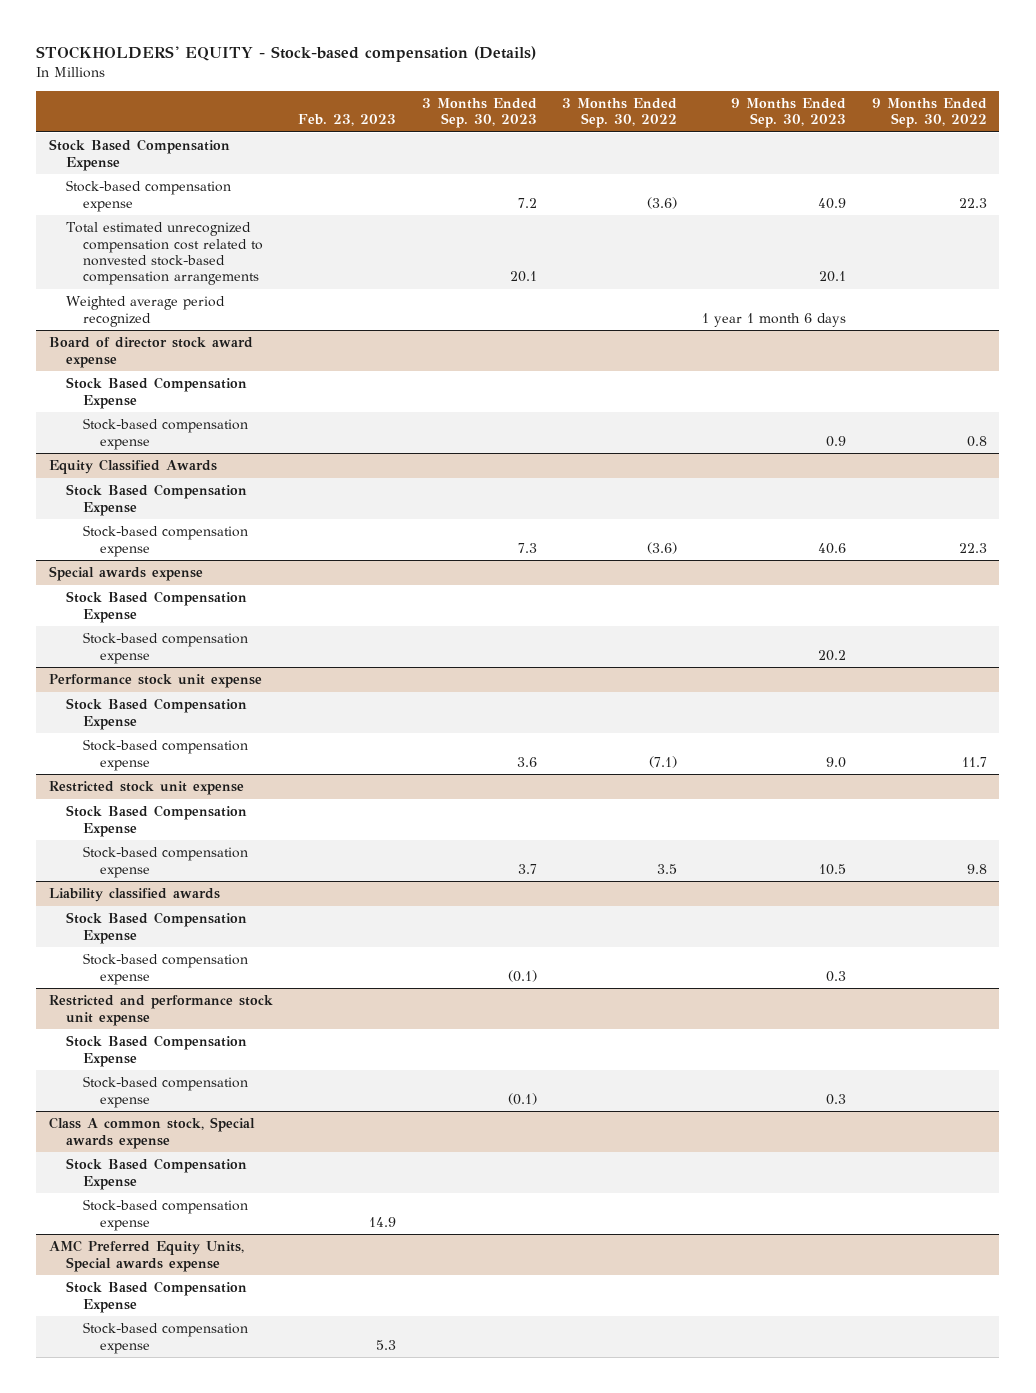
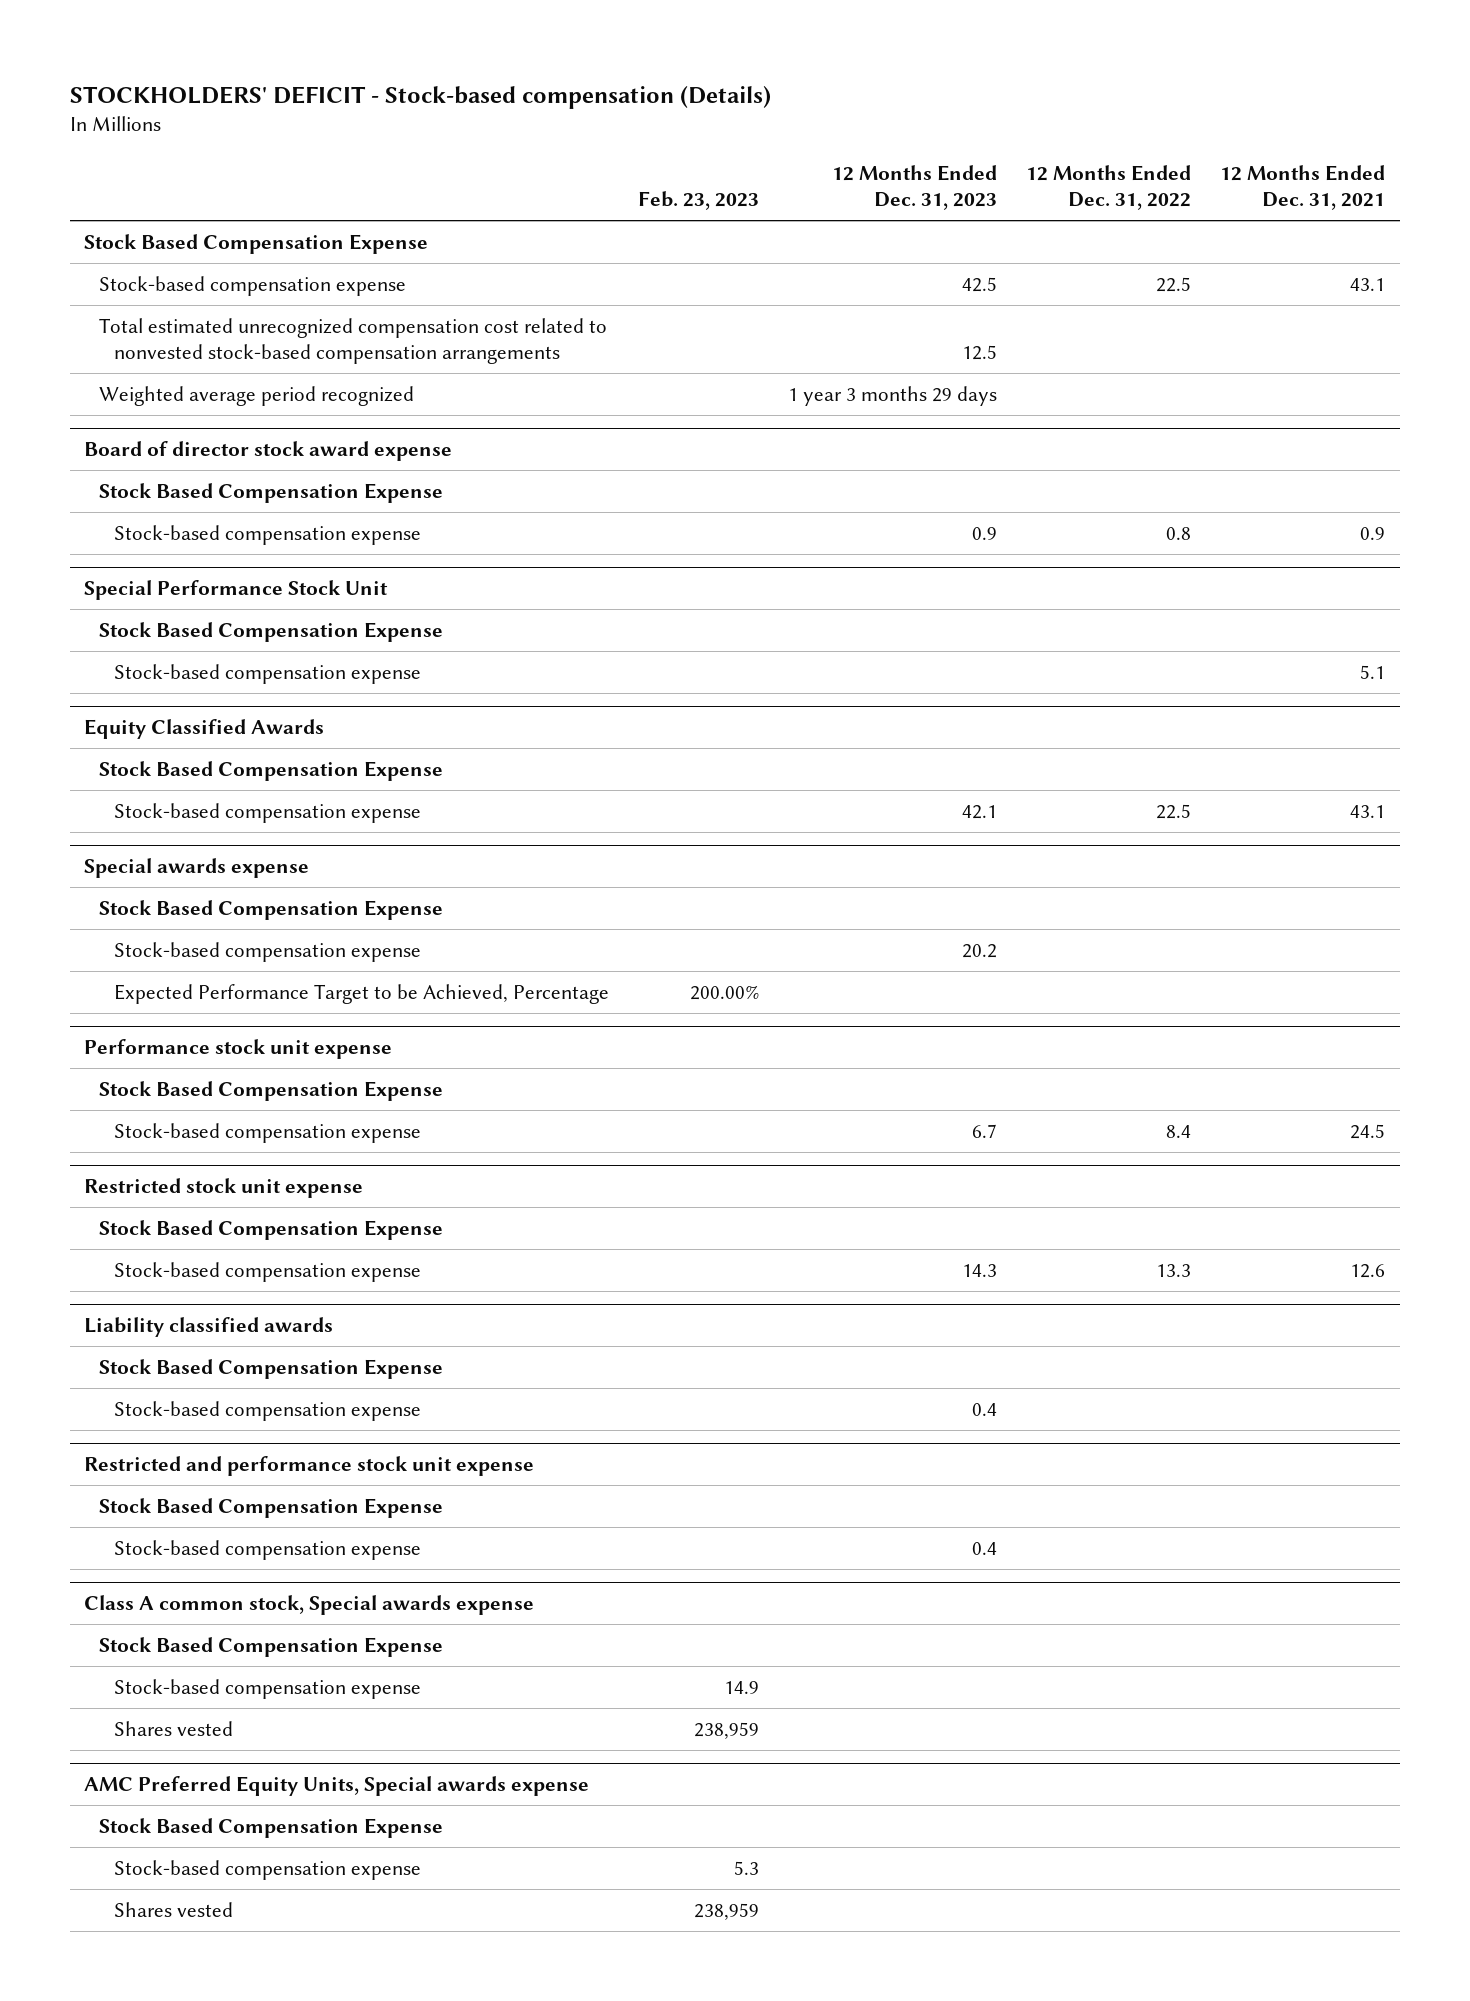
[36,45,537,62] STOCKHOLDERS' EQUITY - Stock-based compensation (Details) -> [69,85,771,109] STOCKHOLDERS' DEFICIT - Stock-based compensation (Details)
[421,98,537,129] 3 Months Ended Sep. 30, 2023 -> none
[561,98,677,129] 3 Months Ended Sep. 30, 2022 -> none
[731,98,847,129] 9 Months Ended Sep. 30, 2023 -> none
[871,98,987,129] 9 Months Ended Sep. 30, 2022 -> none
none -> [832,164,998,211] 12 Months Ended Dec. 31, 2023
none -> [1026,164,1192,211] 12 Months Ended Dec. 31, 2022
none -> [1220,164,1386,211] 12 Months Ended Dec. 31, 2021
none -> [84,580,389,601] Special Performance Stock Unit
none -> [99,621,444,642] Stock Based Compensation Expense
none -> [114,663,422,684] Stock-based compensation expense
none -> [114,983,610,1004] Expected Performance Target to be Achieved, Percentage
none -> [114,1720,234,1736] Shares vested
none -> [114,1901,234,1917] Shares vested

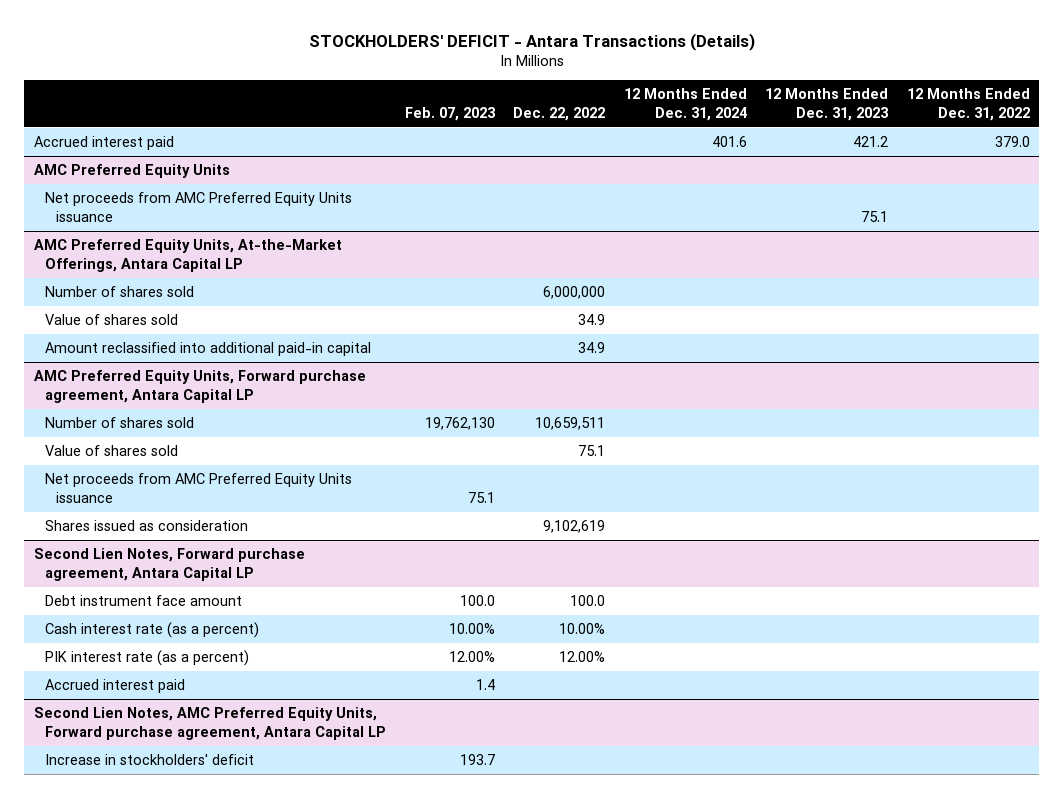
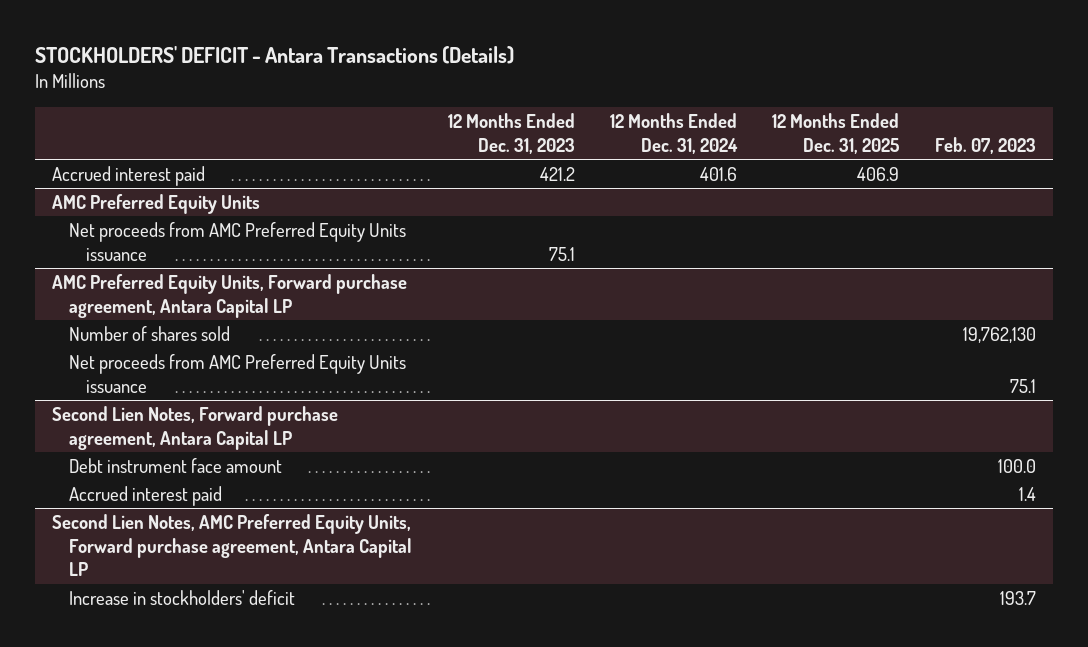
[513,107,606,122] Dec. 22, 2022 -> none
[906,88,1030,122] 12 Months Ended Dec. 31, 2022 -> none
none -> [772,113,900,154] 12 Months Ended Dec. 31, 2025
[33,239,342,272] AMC Preferred Equity Units, At-the-Market Offerings, Antara Capital LP -> none
[45,286,195,298] Number of shares sold -> none
[45,314,179,326] Value of shares sold -> none
[45,342,372,357] Amount reclassified into additional paid-in capital -> none
[45,445,179,457] Value of shares sold -> none
[45,520,249,532] Shares issued as consideration -> none
[45,622,260,639] Cash interest rate (as a percent) -> none
[45,650,250,667] PIK interest rate (as a percent) -> none

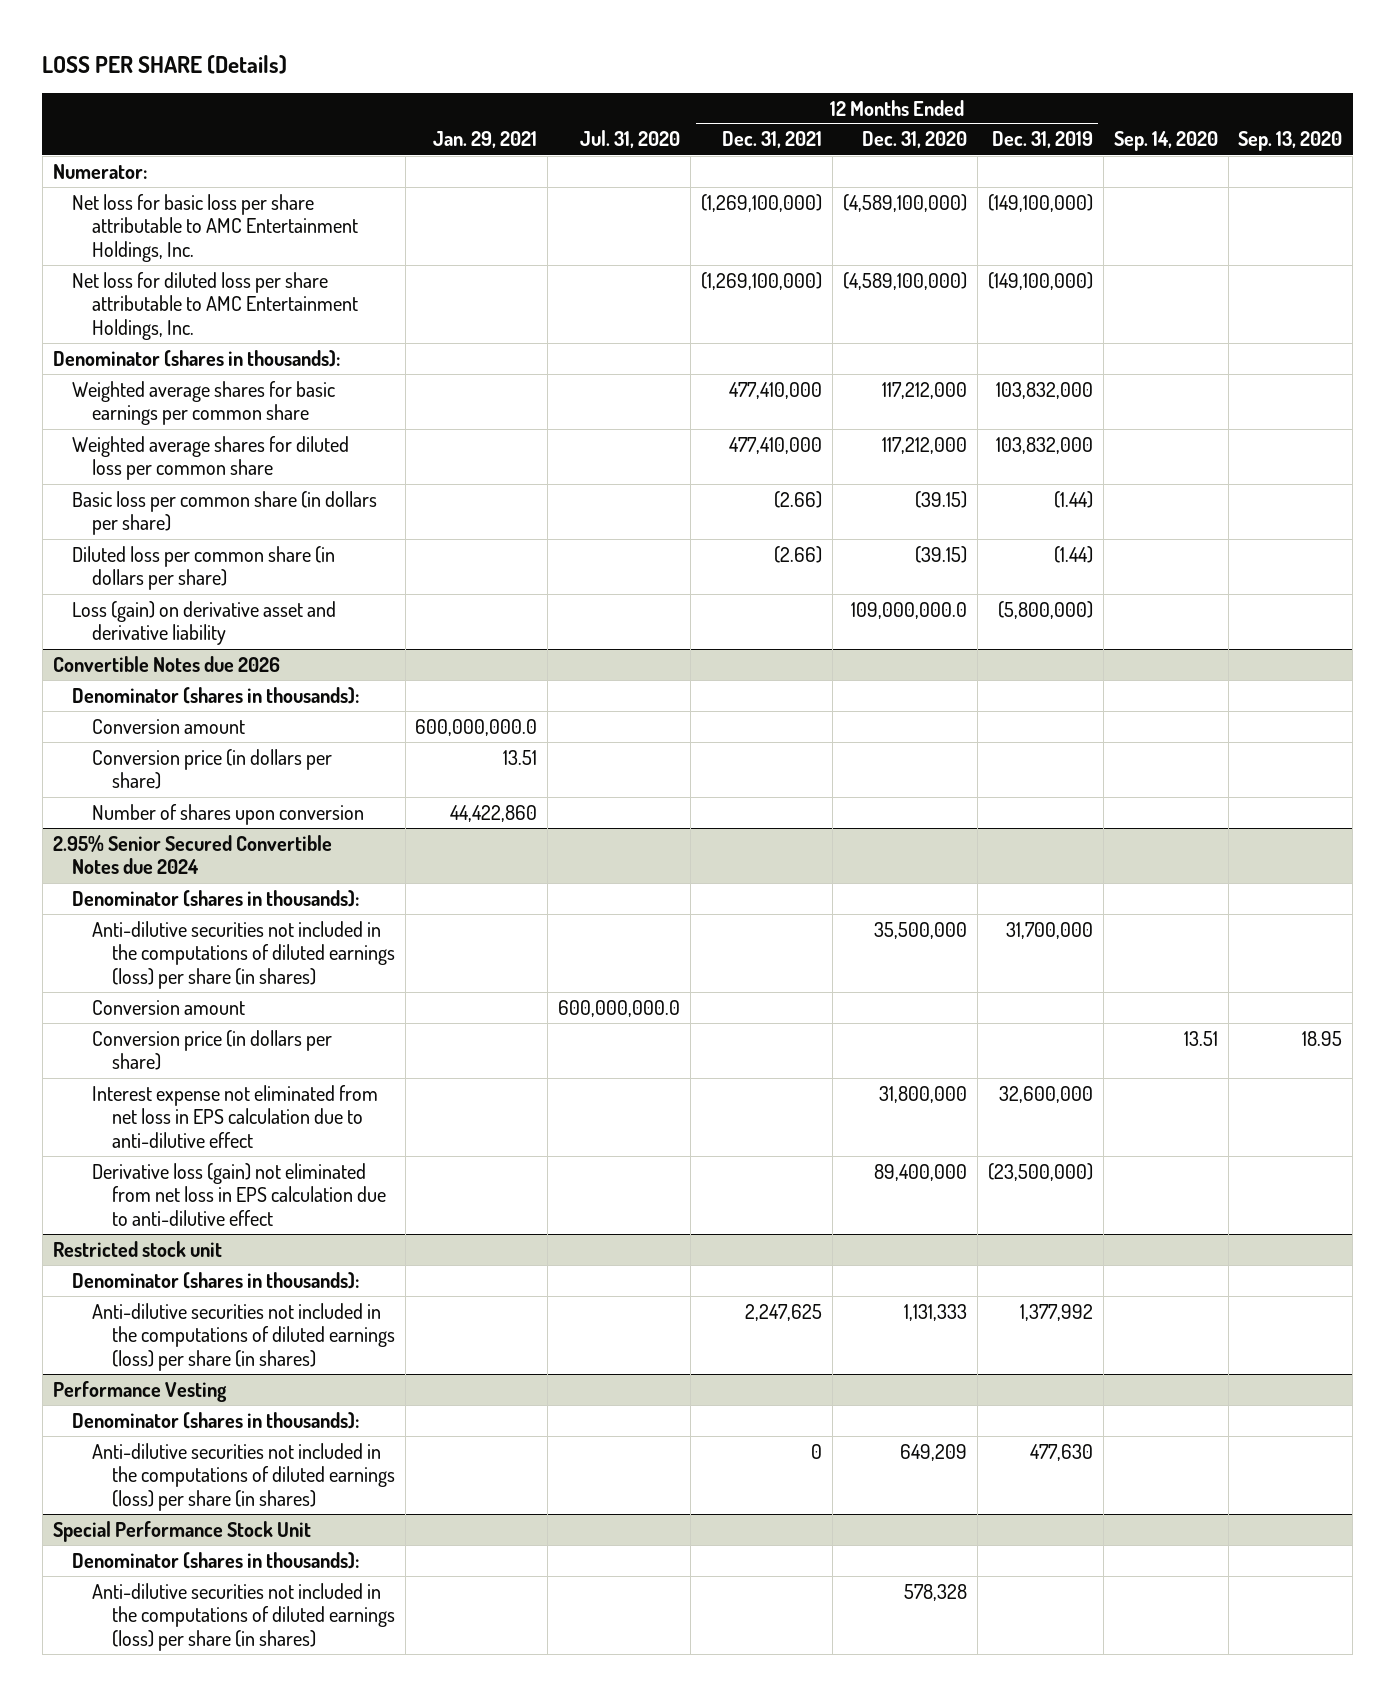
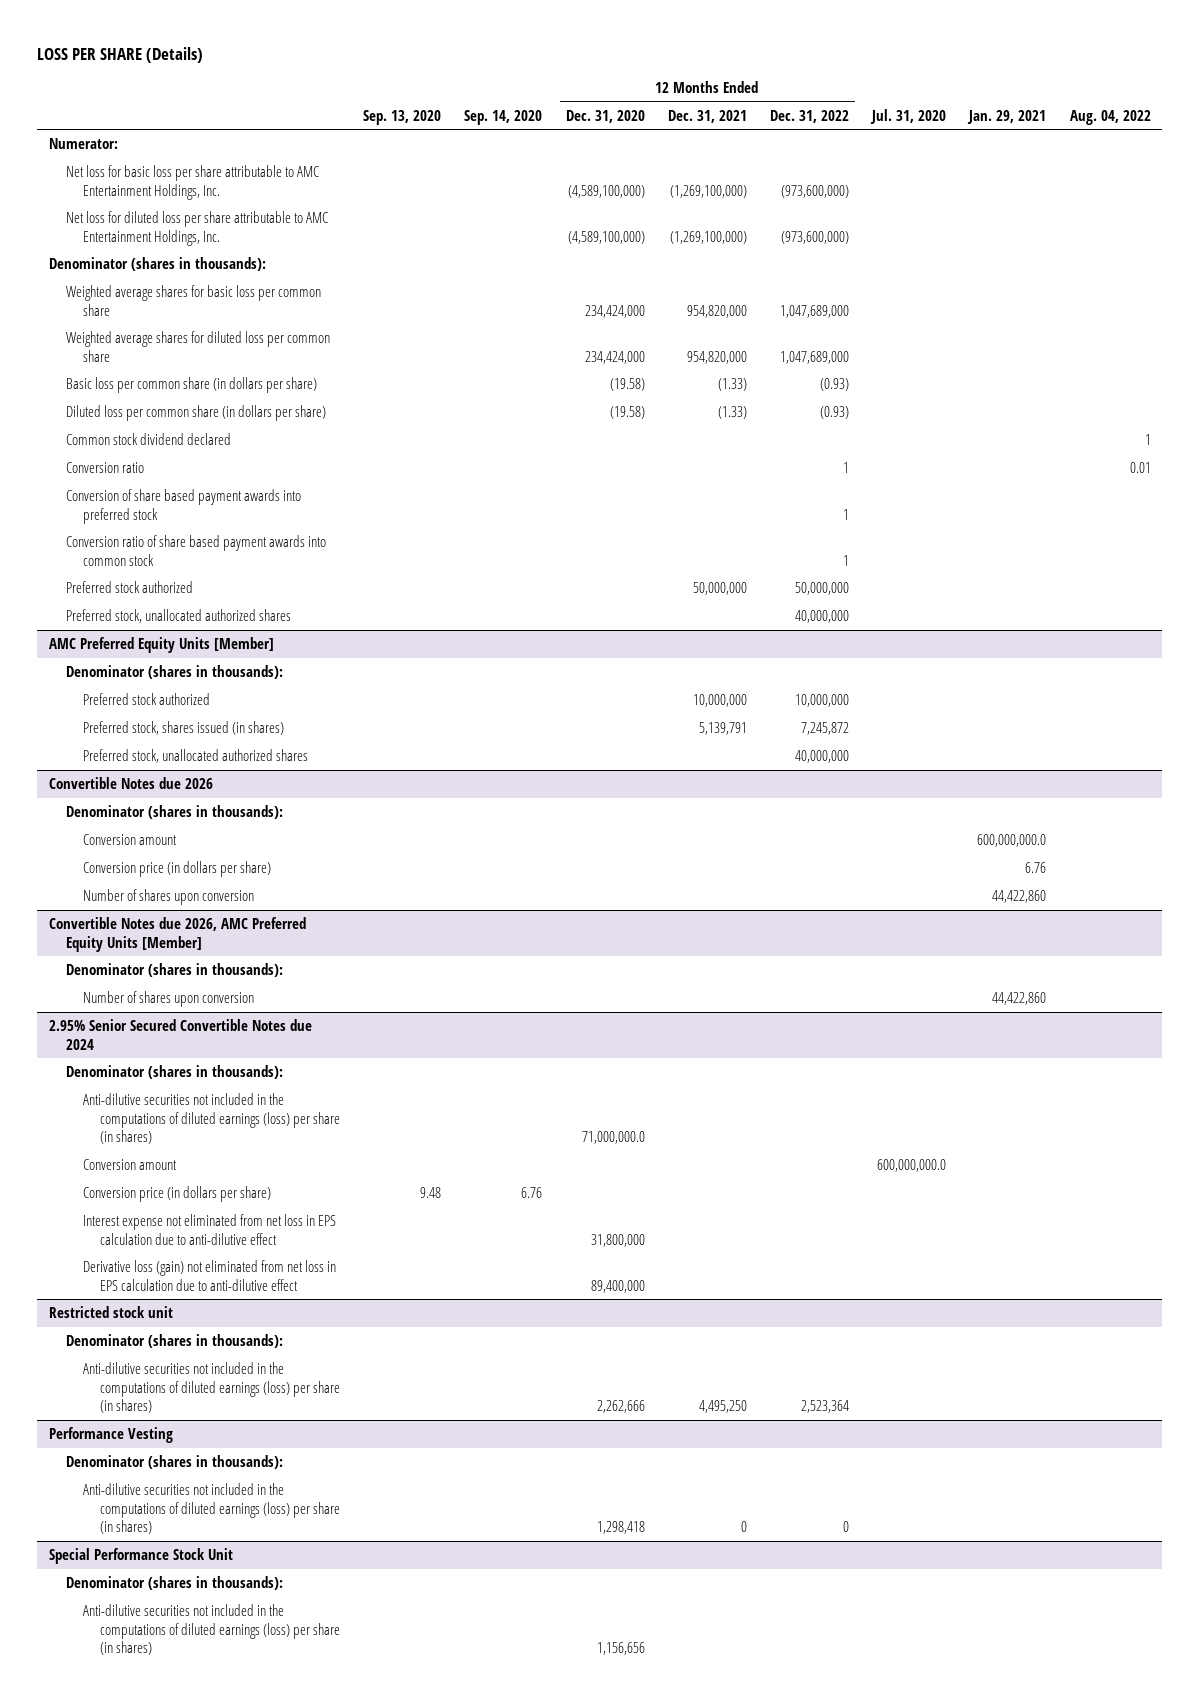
[991,131,1093,149] Dec. 31, 2019 -> none
none -> [770,109,850,123] Dec. 31, 2022
none -> [1069,109,1151,125] Aug. 04, 2022
[72,600,337,646] Loss (gain) on derivative asset and derivative liability -> none
[72,380,336,426] Weighted average shares for basic earnings per common share -> [65,284,321,316] Weighted average shares for basic loss per common share
[729,381,823,399] 477,410,000 -> [686,304,747,318] 954,820,000
[881,381,967,399] 117,212,000 -> [584,304,645,318] 234,424,000
[729,436,823,454] 477,410,000 -> [686,350,747,364] 954,820,000
[881,436,967,454] 117,212,000 -> [584,350,645,364] 234,424,000
[774,490,823,508] (2.66) -> [717,377,747,391] (1.33)
[914,490,967,508] (39.15) -> [609,377,645,391] (19.58)
[774,545,823,563] (2.66) -> [717,405,747,419] (1.33)
[914,545,967,563] (39.15) -> [609,405,645,419] (19.58)
none -> [65,432,231,445] Common stock dividend declared
none -> [65,461,144,473] Conversion ratio
none -> [65,488,301,524] Conversion of share based payment awards into preferred stock
none -> [65,534,326,566] Conversion ratio of share based payment awards into common stock
none -> [65,580,193,593] Preferred stock authorized
none -> [65,608,291,623] Preferred stock, unallocated authorized shares
none -> [48,636,274,653] AMC Preferred Equity Units [Member]
none -> [65,664,283,679] Denominator (shares in thousands):
none -> [82,692,210,705] Preferred stock authorized
none -> [82,720,284,735] Preferred stock, shares issued (in shares)
none -> [82,748,308,763] Preferred stock, unallocated authorized shares
[503,749,538,765] 13.51 -> [1025,861,1047,873] 6.76
none -> [48,916,306,952] Convertible Notes due 2026, AMC Preferred Equity Units [Member]
none -> [65,962,283,977] Denominator (shares in thousands):
none -> [82,990,254,1007] Number of shares upon conversion
[873,921,967,939] 35,500,000 -> [581,1131,645,1145] 71,000,000.0
[1183,1030,1218,1046] 13.51 -> [521,1186,543,1198] 6.76
[1302,1030,1343,1046] 18.95 -> [420,1186,442,1198] 9.48
[745,1303,823,1321] 2,247,625 -> [698,1400,747,1414] 4,495,250
[903,1303,967,1321] 1,131,333 -> [596,1400,645,1414] 2,262,666
[899,1443,967,1461] 649,209 -> [596,1521,645,1535] 1,298,418
[903,1583,967,1601] 578,328 -> [596,1642,645,1656] 1,156,656

